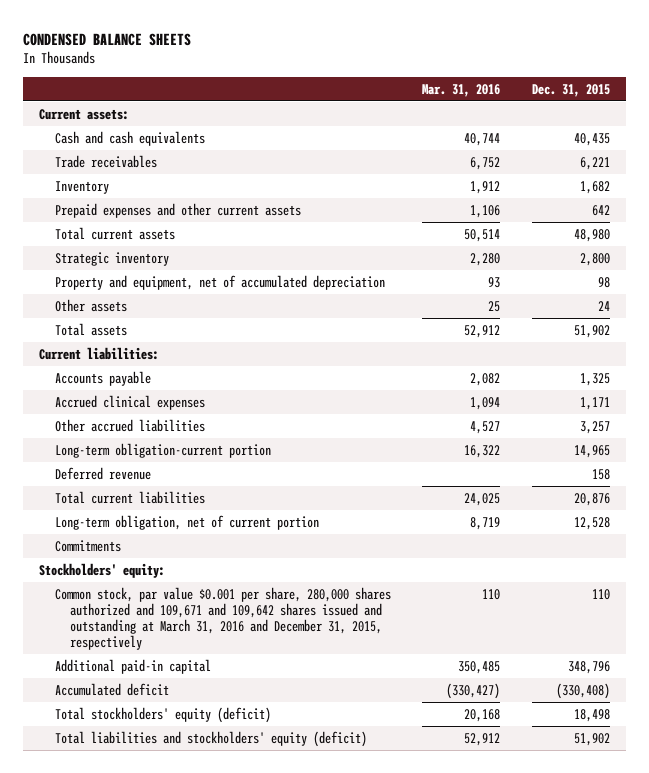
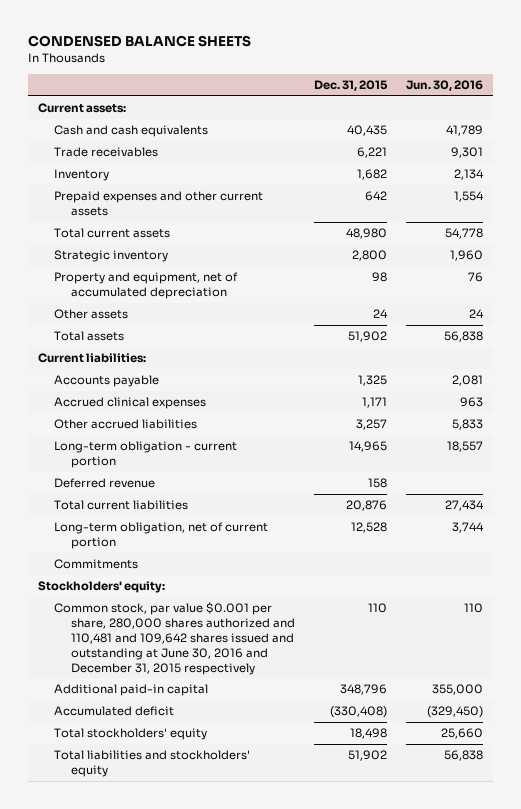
[422,83,501,97] Mar. 31, 2016 -> none
none -> [406,79,484,91] Jun. 30, 2016
[54,442,271,458] Long-term obligation-current portion -> [54,441,238,469] Long-term obligation - current portion
[54,586,391,650] Common stock, par value $0.001 per share, 280,000 shares authorized and 109,671 and 109,642 shares issued and outstanding at March 31, 2016 and December 31, 2015, respectively -> [54,602,295,675] Common stock, par value $0.001 per share, 280,000 shares authorized and 110,481 and 109,642 shares issued and outstanding at June 30, 2016 and December 31, 2015 respectively
[54,706,271,723] Total stockholders' equity (deficit) -> [54,728,208,741] Total stockholders' equity
[54,730,367,747] Total liabilities and stockholders' equity (deficit) -> [54,750,251,778] Total liabilities and stockholders' equity

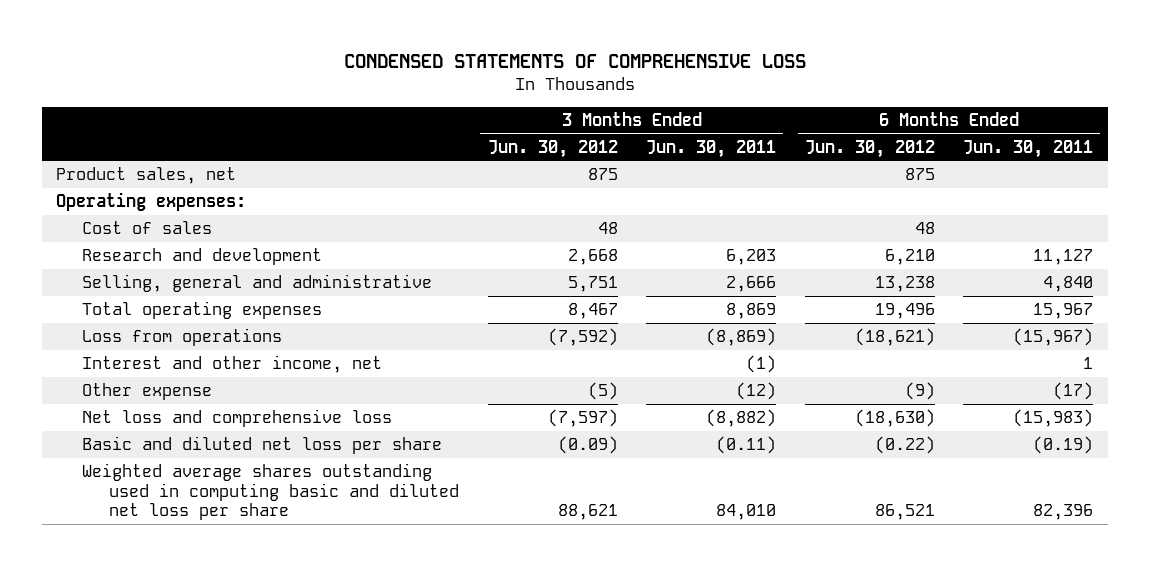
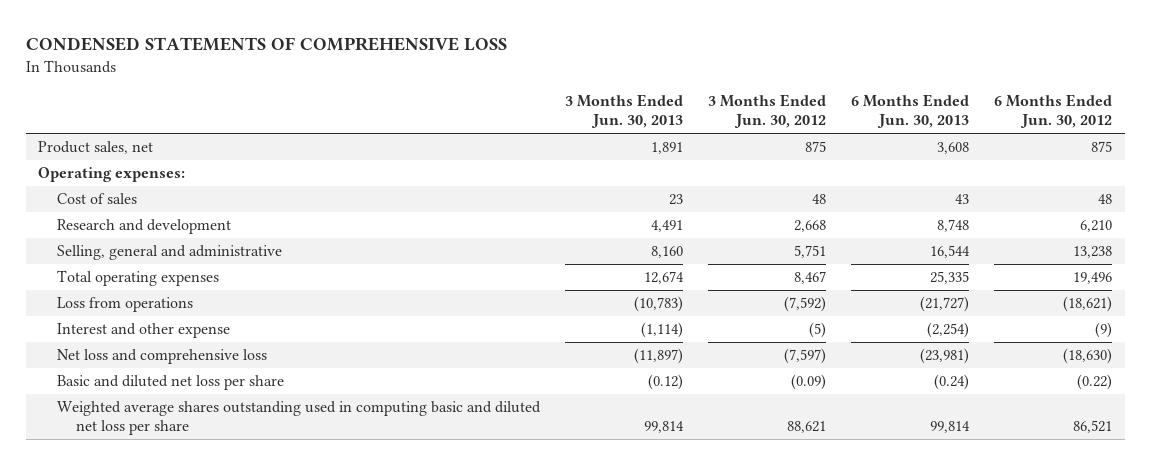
[646,139,777,158] Jun. 30, 2011 -> none
[963,139,1094,158] Jun. 30, 2011 -> none
none -> [565,94,684,129] 3 Months Ended Jun. 30, 2013
none -> [851,94,970,129] 6 Months Ended Jun. 30, 2013
[82,355,383,374] Interest and other income, net -> none
[82,383,213,401] Other expense -> [56,323,230,339] Interest and other expense

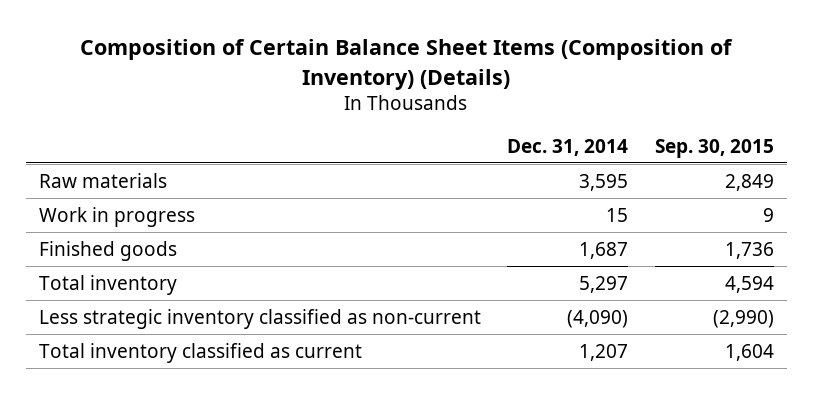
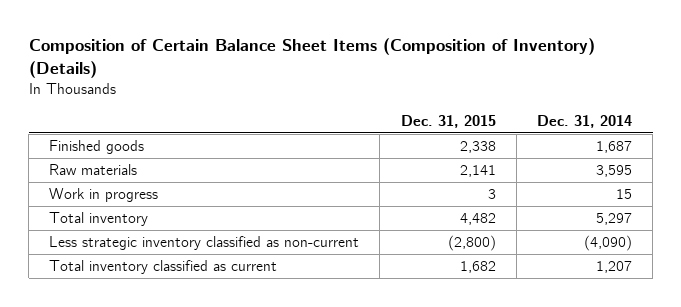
[654,138,774,158] Sep. 30, 2015 -> none
none -> [400,114,496,128] Dec. 31, 2015
[39,240,178,261] Finished goods -> [49,140,145,155] Finished goods

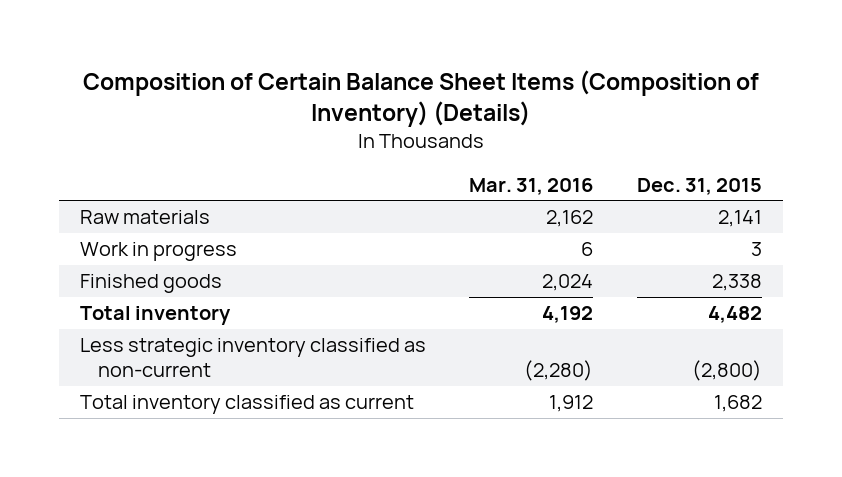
[537,114,633,128] Dec. 31, 2014 -> none
none -> [469,177,594,195] Mar. 31, 2016
[49,140,145,155] Finished goods -> [80,274,223,294] Finished goods

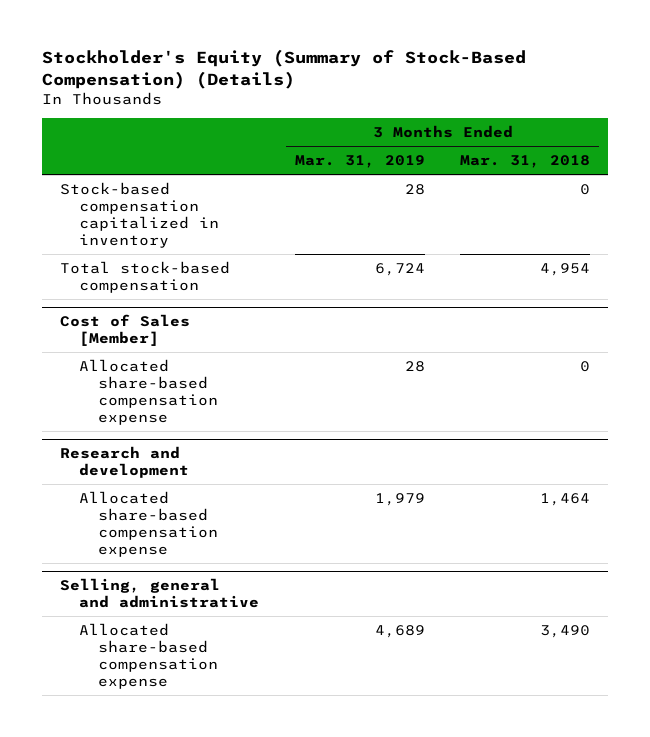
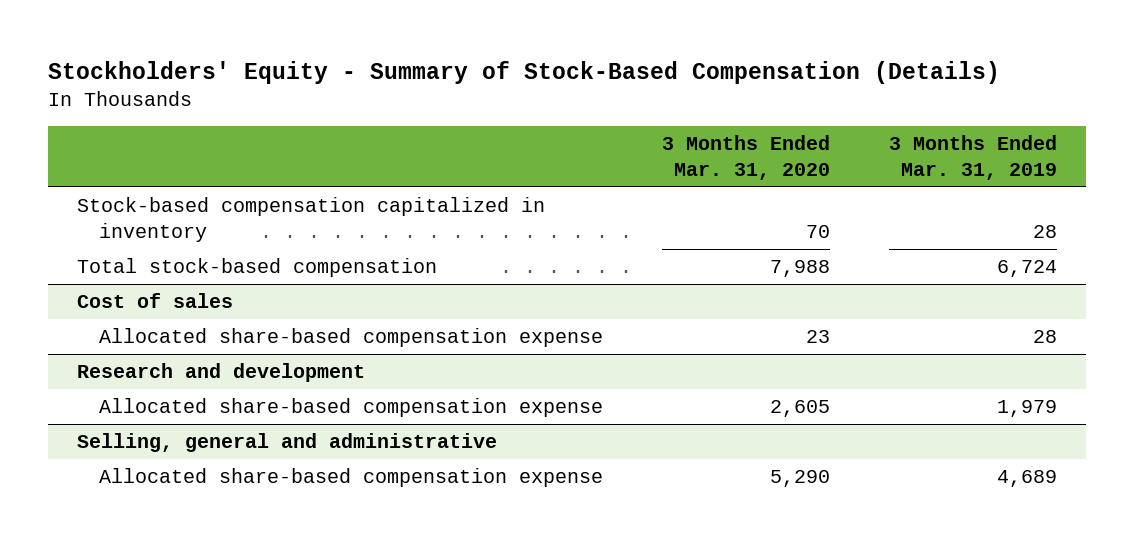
[41,49,526,90] Stockholder's Equity (Summary of Stock-Based Compensation) (Details) -> [47,60,1000,84] Stockholders' Equity - Summary of Stock-Based Compensation (Details)
[460,155,591,169] Mar. 31, 2018 -> none
none -> [661,135,830,180] 3 Months Ended Mar. 31, 2020
[59,314,190,347] Cost of Sales [Member] -> [77,293,234,309] Cost of sales

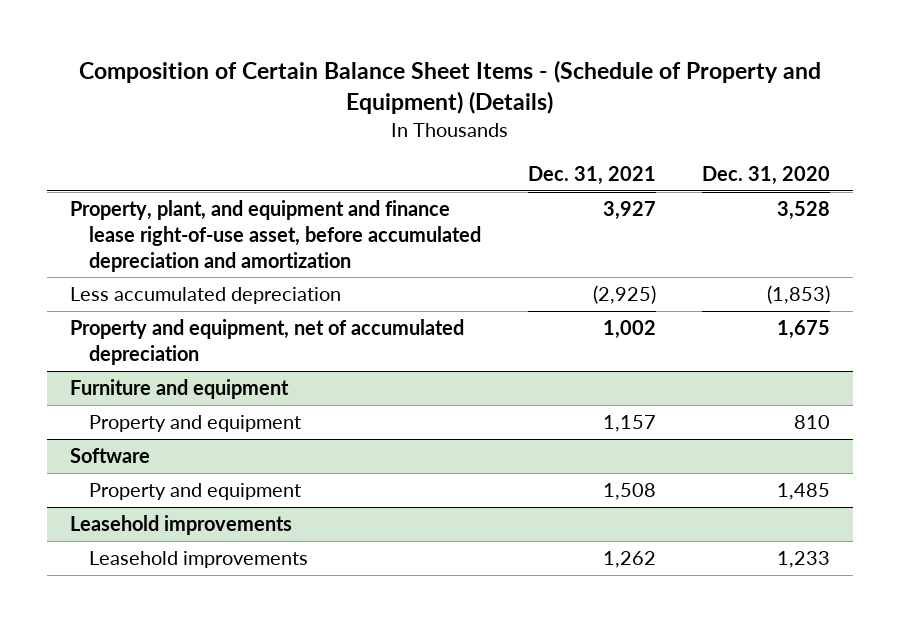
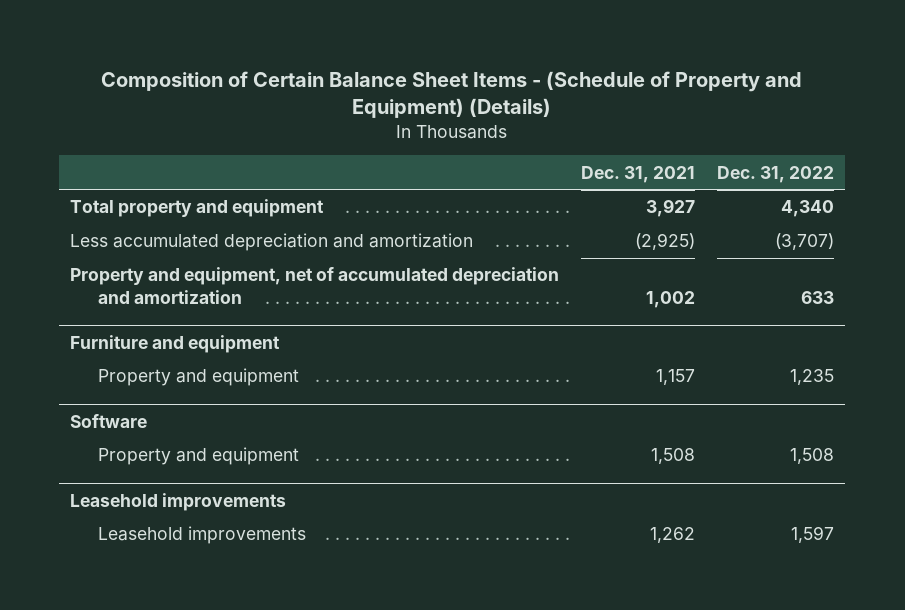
[701,166,830,186] Dec. 31, 2020 -> none
none -> [717,165,835,183] Dec. 31, 2022
[70,200,482,272] Property, plant, and equipment and finance lease right-of-use asset, before accumulated depreciation and amortization -> [70,199,325,218] Total property and equipment
[70,287,342,305] Less accumulated depreciation -> [70,233,474,252] Less accumulated depreciation and amortization
[70,319,465,365] Property and equipment, net of accumulated depreciation -> [70,267,560,304] Property and equipment, net of accumulated depreciation and amortization

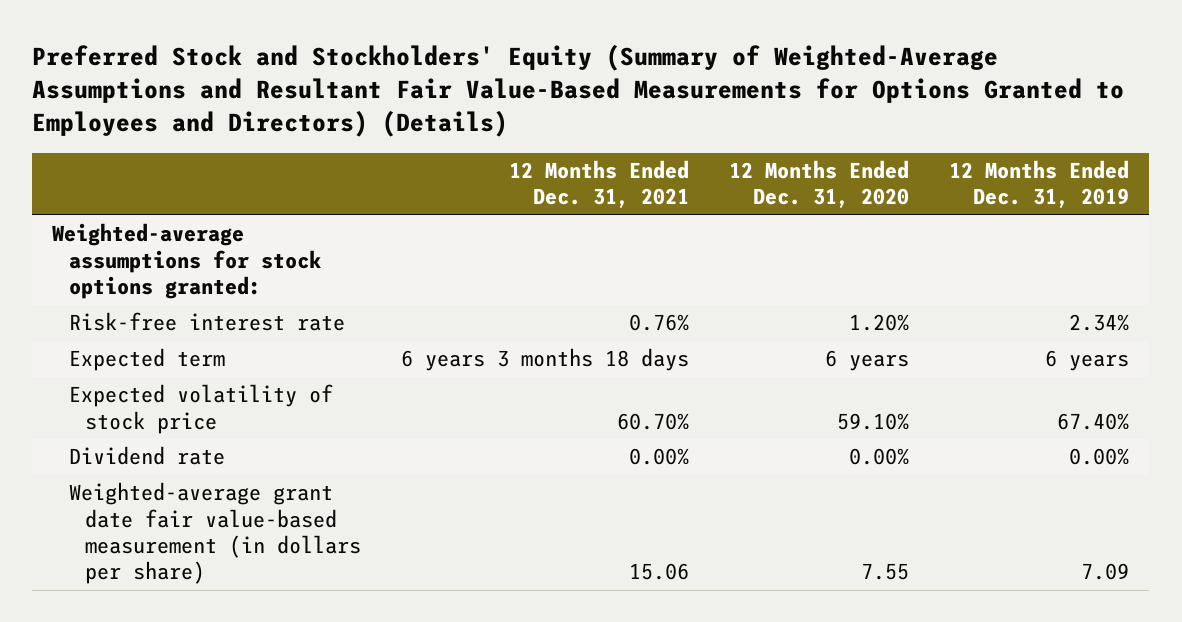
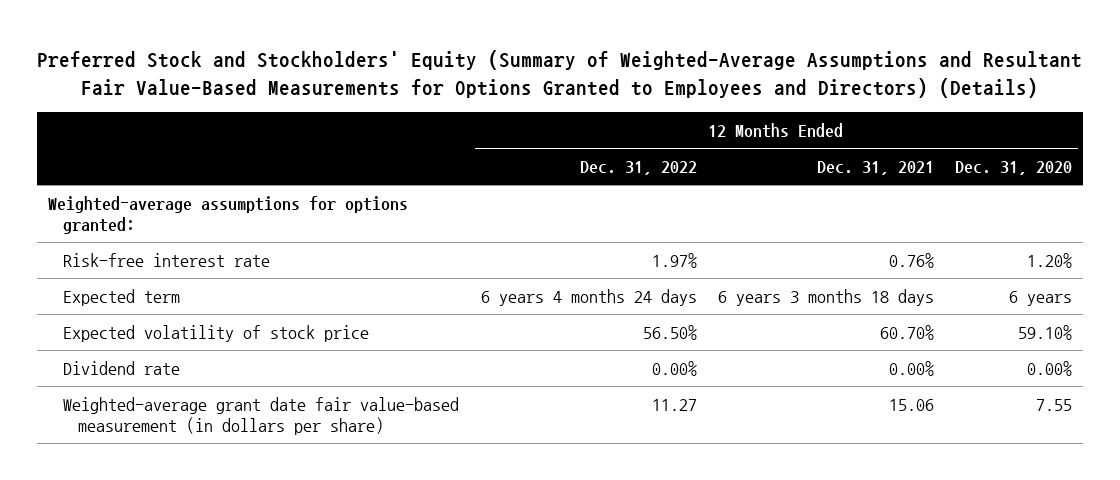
[949,159,1130,209] 12 Months Ended Dec. 31, 2019 -> none
none -> [579,160,697,175] Dec. 31, 2022
[52,223,321,300] Weighted-average assumptions for stock options granted: -> [48,195,409,235] Weighted-average assumptions for options granted:

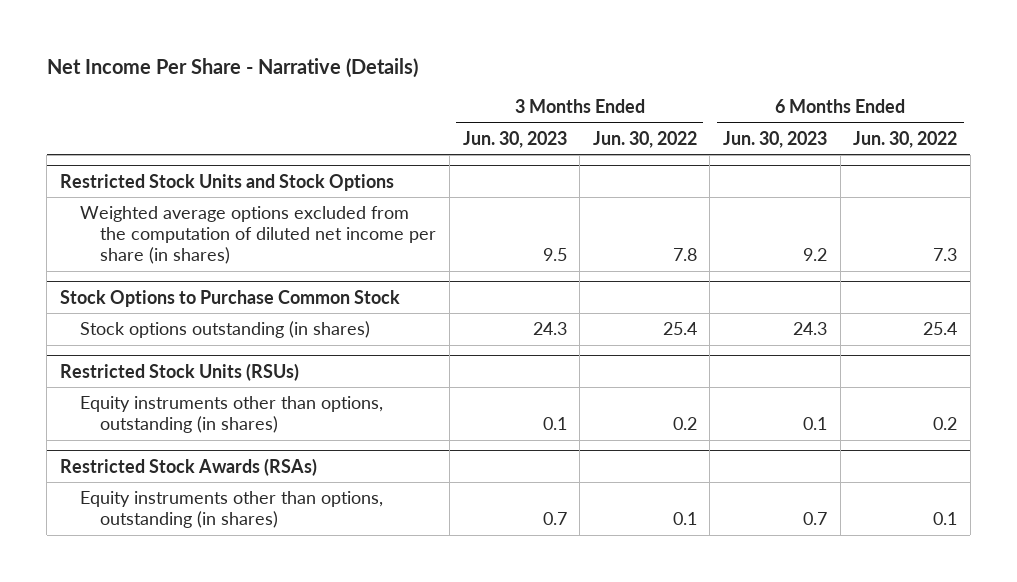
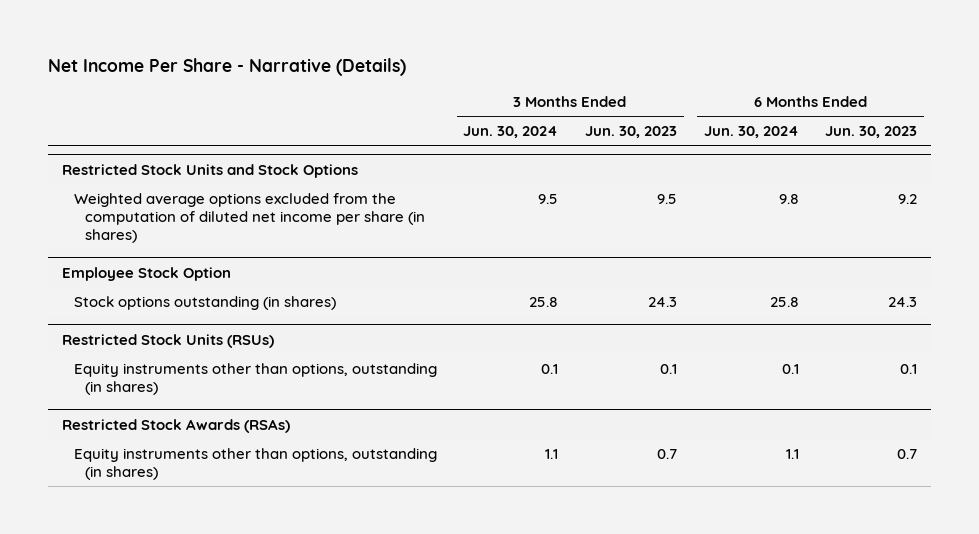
[592,130,697,148] Jun. 30, 2022 -> none
[853,130,958,148] Jun. 30, 2022 -> none
none -> [463,126,559,139] Jun. 30, 2024
none -> [703,126,799,139] Jun. 30, 2024
[59,289,400,307] Stock Options to Purchase Common Stock -> [61,266,231,281] Employee Stock Option

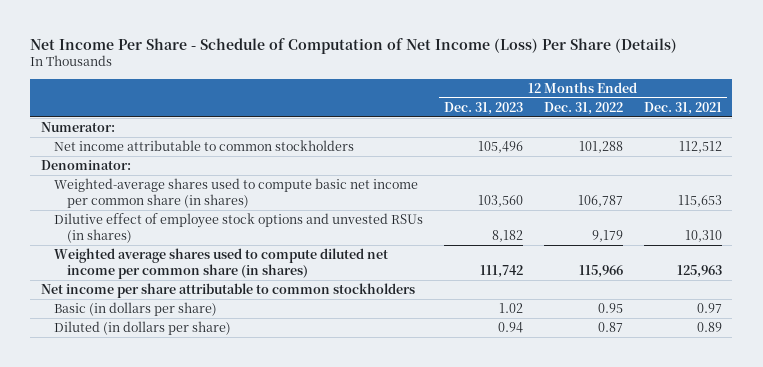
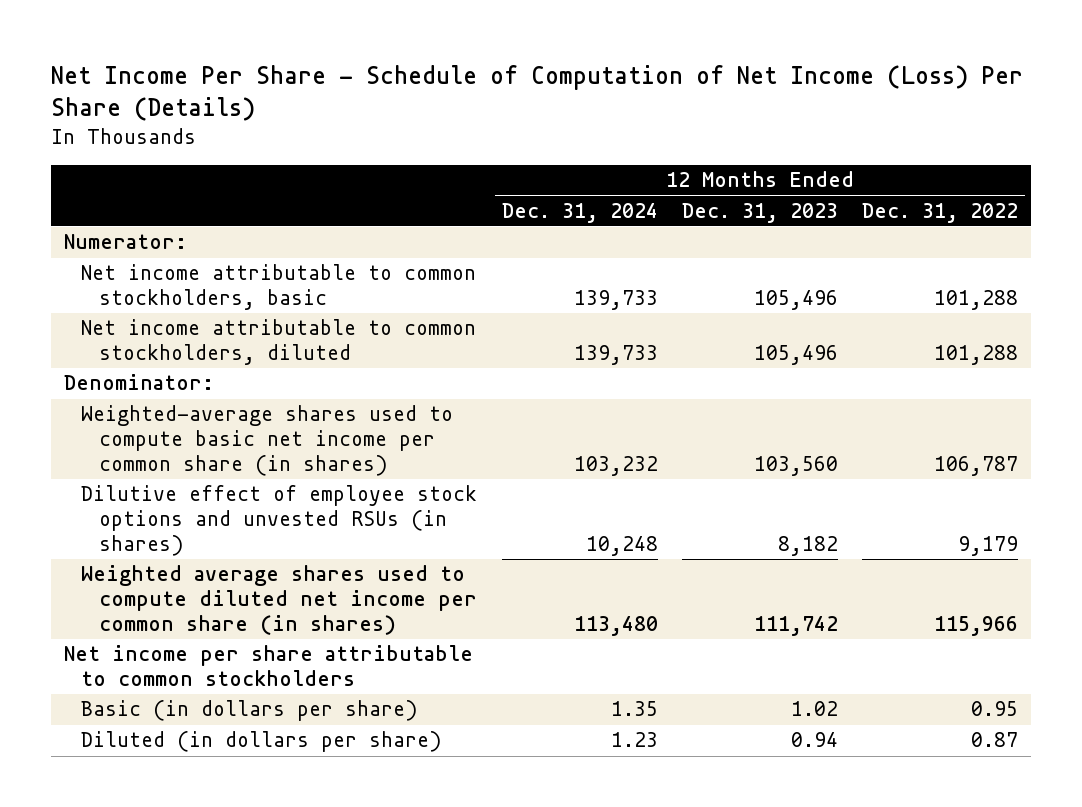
[643,101,722,115] Dec. 31, 2021 -> none
none -> [501,202,658,223] Dec. 31, 2024
[54,139,355,151] Net income attributable to common stockholders -> [81,264,477,311] Net income attributable to common stockholders, basic
none -> [81,319,477,366] Net income attributable to common stockholders, diluted

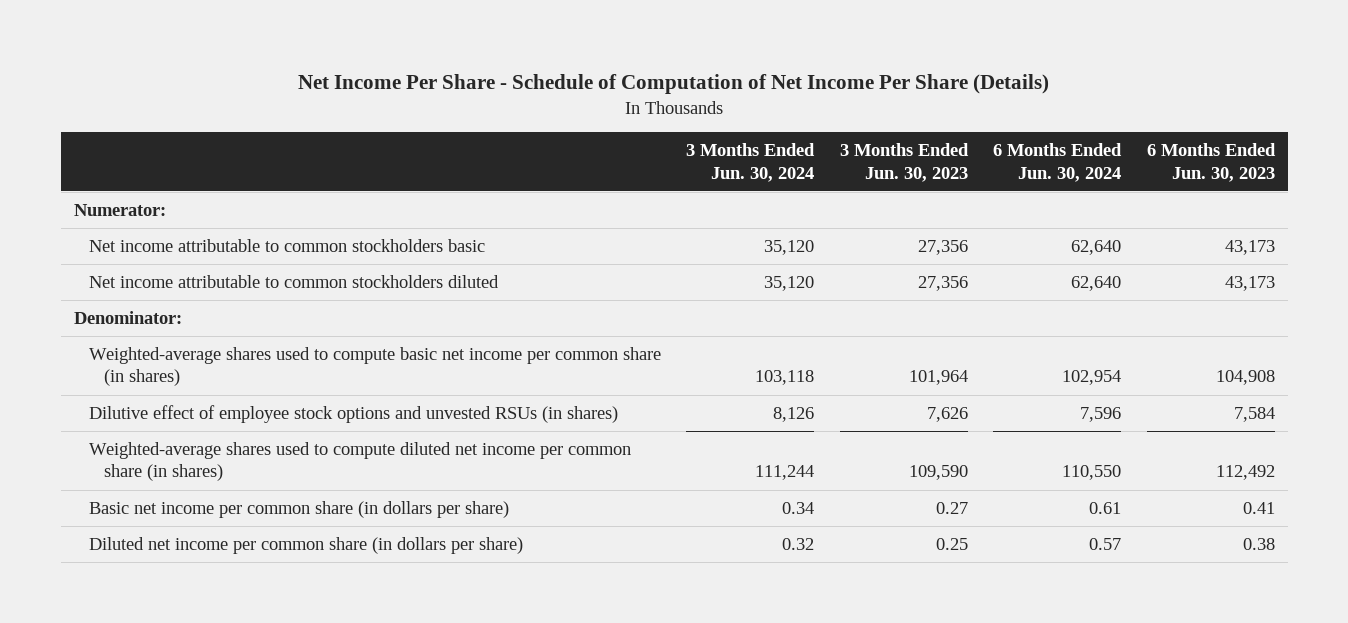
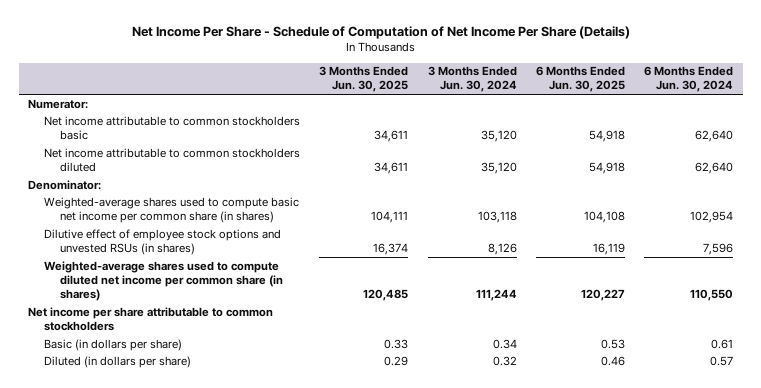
[839,143,969,182] 3 Months Ended Jun. 30, 2023 -> none
[1146,143,1276,182] 6 Months Ended Jun. 30, 2023 -> none
none -> [319,66,409,93] 3 Months Ended Jun. 30, 2025
none -> [535,66,625,93] 6 Months Ended Jun. 30, 2025
none -> [28,306,274,331] Net income per share attributable to common stockholders
[88,501,509,519] Basic net income per common share (in dollars per share) -> [44,338,183,351] Basic (in dollars per share)
[88,537,523,555] Diluted net income per common share (in dollars per share) -> [44,355,192,368] Diluted (in dollars per share)

